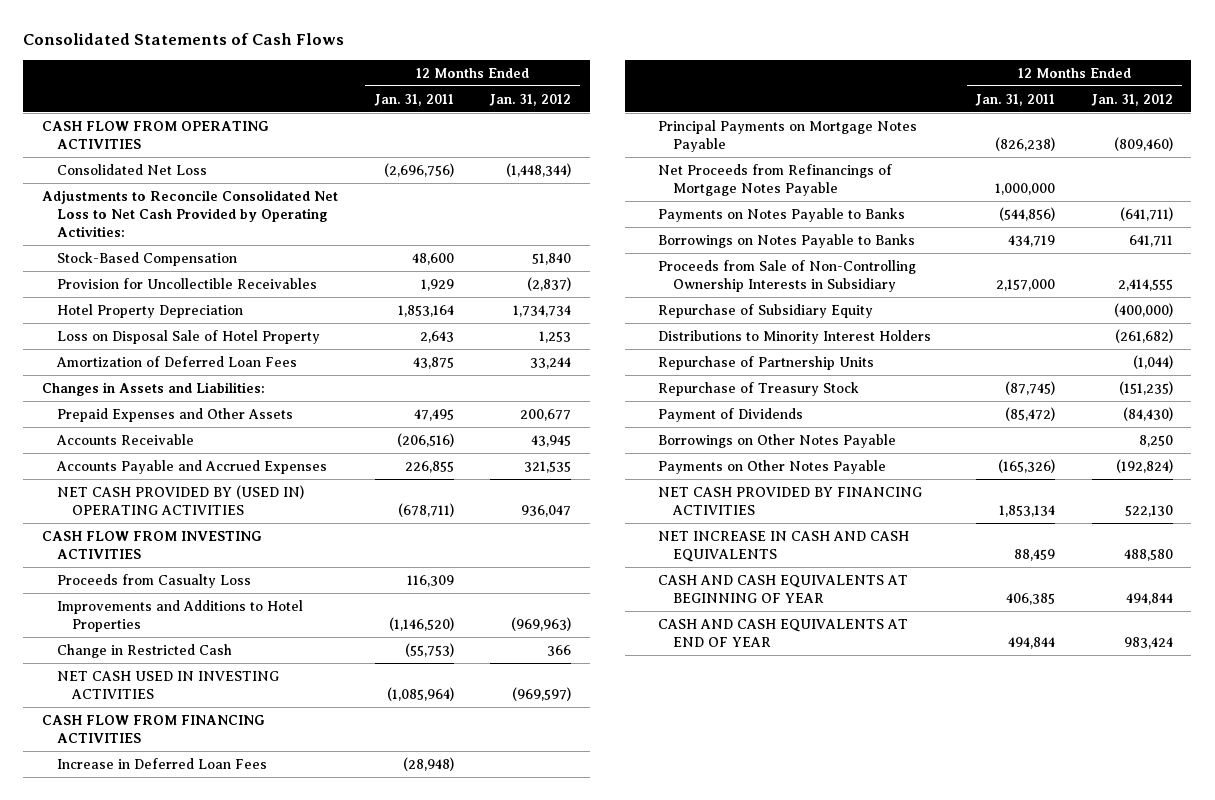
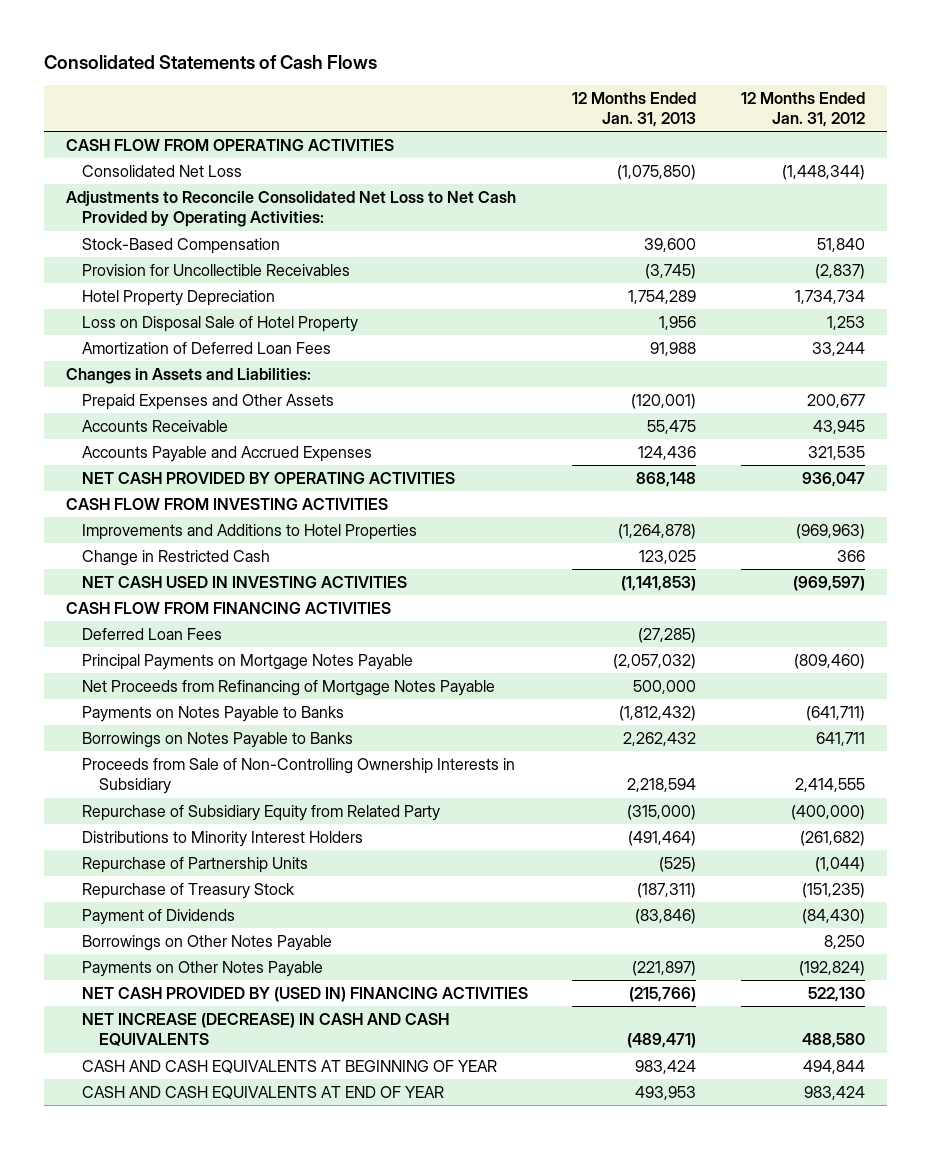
[373,93,454,106] Jan. 31, 2011 -> none
none -> [572,91,697,128] 12 Months Ended Jan. 31, 2013
[56,484,304,515] NET CASH PROVIDED BY (USED IN) OPERATING ACTIVITIES -> [82,472,456,485] NET CASH PROVIDED BY OPERATING ACTIVITIES
[56,573,251,588] Proceeds from Casualty Loss -> none
[56,757,267,769] Increase in Deferred Loan Fees -> [82,628,223,641] Deferred Loan Fees
[658,163,893,196] Net Proceeds from Refinancings of Mortgage Notes Payable -> [82,680,496,697] Net Proceeds from Refinancing of Mortgage Notes Payable
[658,303,874,318] Repurchase of Subsidiary Equity -> [82,805,441,822] Repurchase of Subsidiary Equity from Related Party
[658,486,923,515] NET CASH PROVIDED BY FINANCING ACTIVITIES -> [82,987,529,1003] NET CASH PROVIDED BY (USED IN) FINANCING ACTIVITIES
[658,530,910,562] NET INCREASE IN CASH AND CASH EQUIVALENTS -> [82,1013,450,1047] NET INCREASE (DECREASE) IN CASH AND CASH EQUIVALENTS

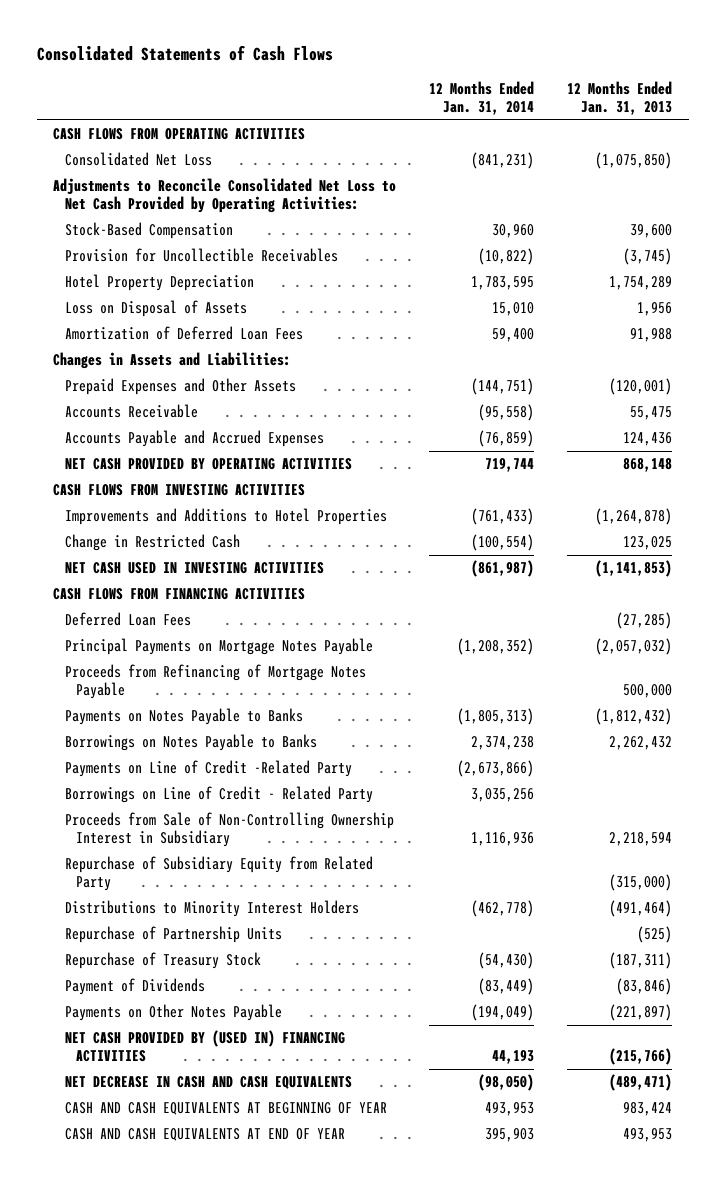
[740,91,865,128] 12 Months Ended Jan. 31, 2012 -> none
none -> [429,80,535,116] 12 Months Ended Jan. 31, 2014
[65,139,394,152] CASH FLOW FROM OPERATING ACTIVITIES -> [53,128,306,141] CASH FLOWS FROM OPERATING ACTIVITIES
[82,316,359,333] Loss on Disposal Sale of Hotel Property -> [64,300,247,318] Loss on Disposal of Assets
[65,498,388,511] CASH FLOW FROM INVESTING ACTIVITIES -> [53,484,306,497] CASH FLOWS FROM INVESTING ACTIVITIES
[65,602,391,615] CASH FLOW FROM FINANCING ACTIVITIES -> [53,588,306,601] CASH FLOWS FROM FINANCING ACTIVITIES
[82,680,496,697] Net Proceeds from Refinancing of Mortgage Notes Payable -> [64,664,366,700] Proceeds from Refinancing of Mortgage Notes Payable
none -> [64,760,352,778] Payments on Line of Credit -Related Party
none -> [64,786,373,804] Borrowings on Line of Credit - Related Party
[82,758,516,795] Proceeds from Sale of Non-Controlling Ownership Interests in Subsidiary -> [64,812,394,848] Proceeds from Sale of Non-Controlling Ownership Interest in Subsidiary
[82,935,333,952] Borrowings on Other Notes Payable -> none
[82,1013,450,1047] NET INCREASE (DECREASE) IN CASH AND CASH EQUIVALENTS -> [64,1076,352,1090] NET DECREASE IN CASH AND CASH EQUIVALENTS

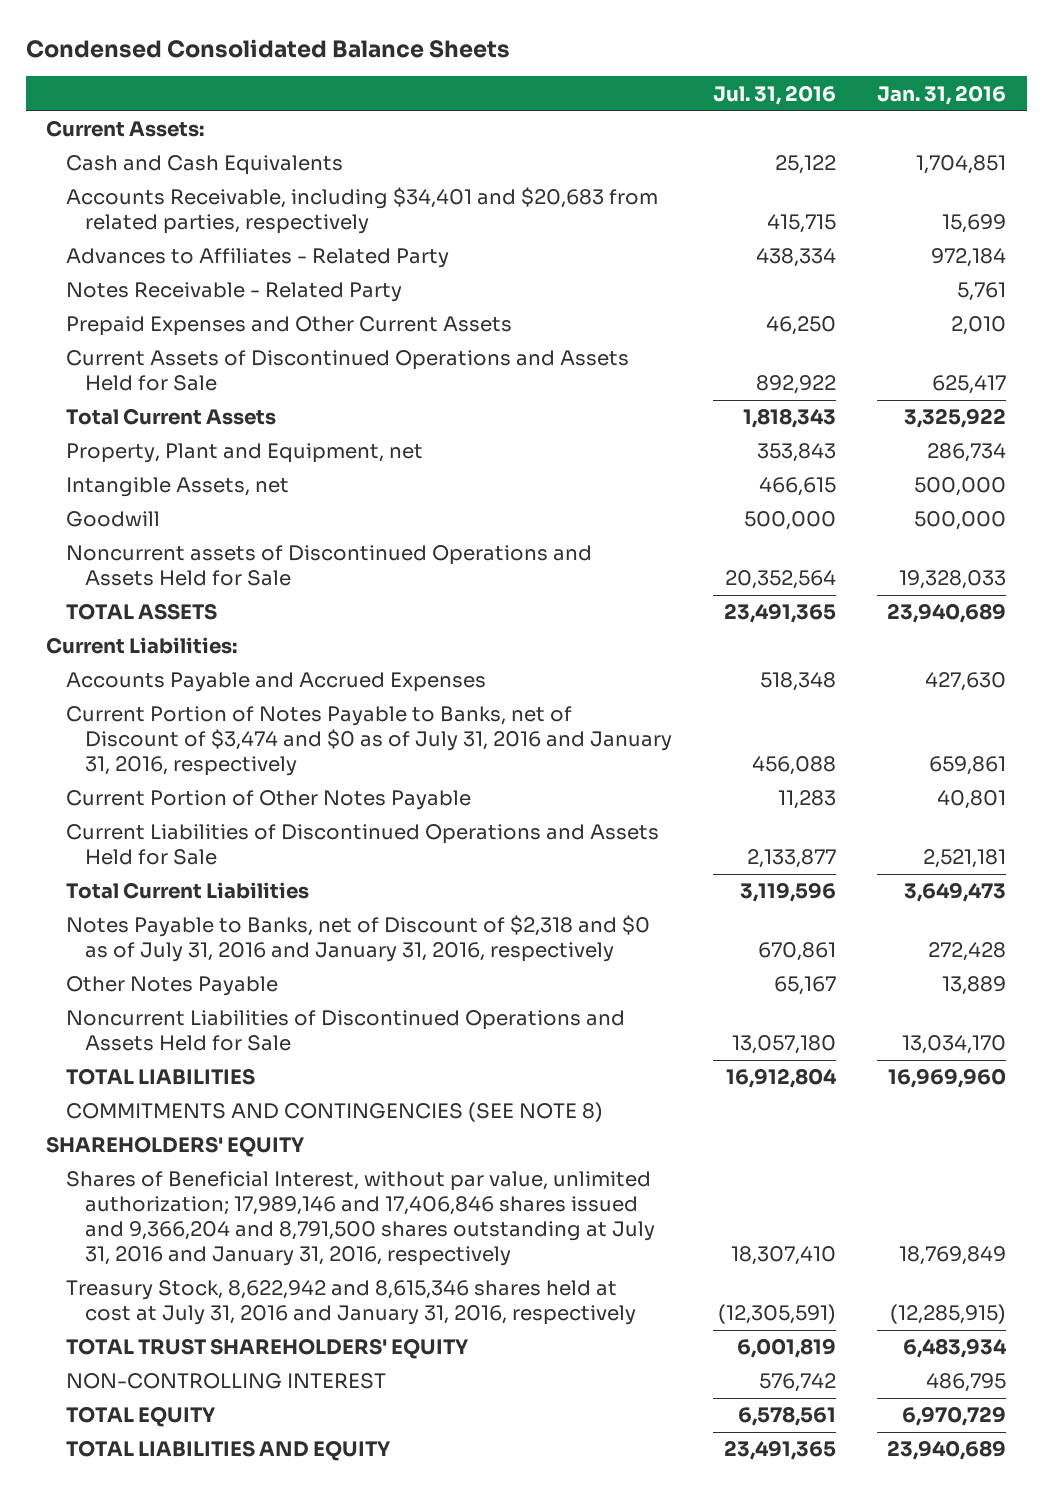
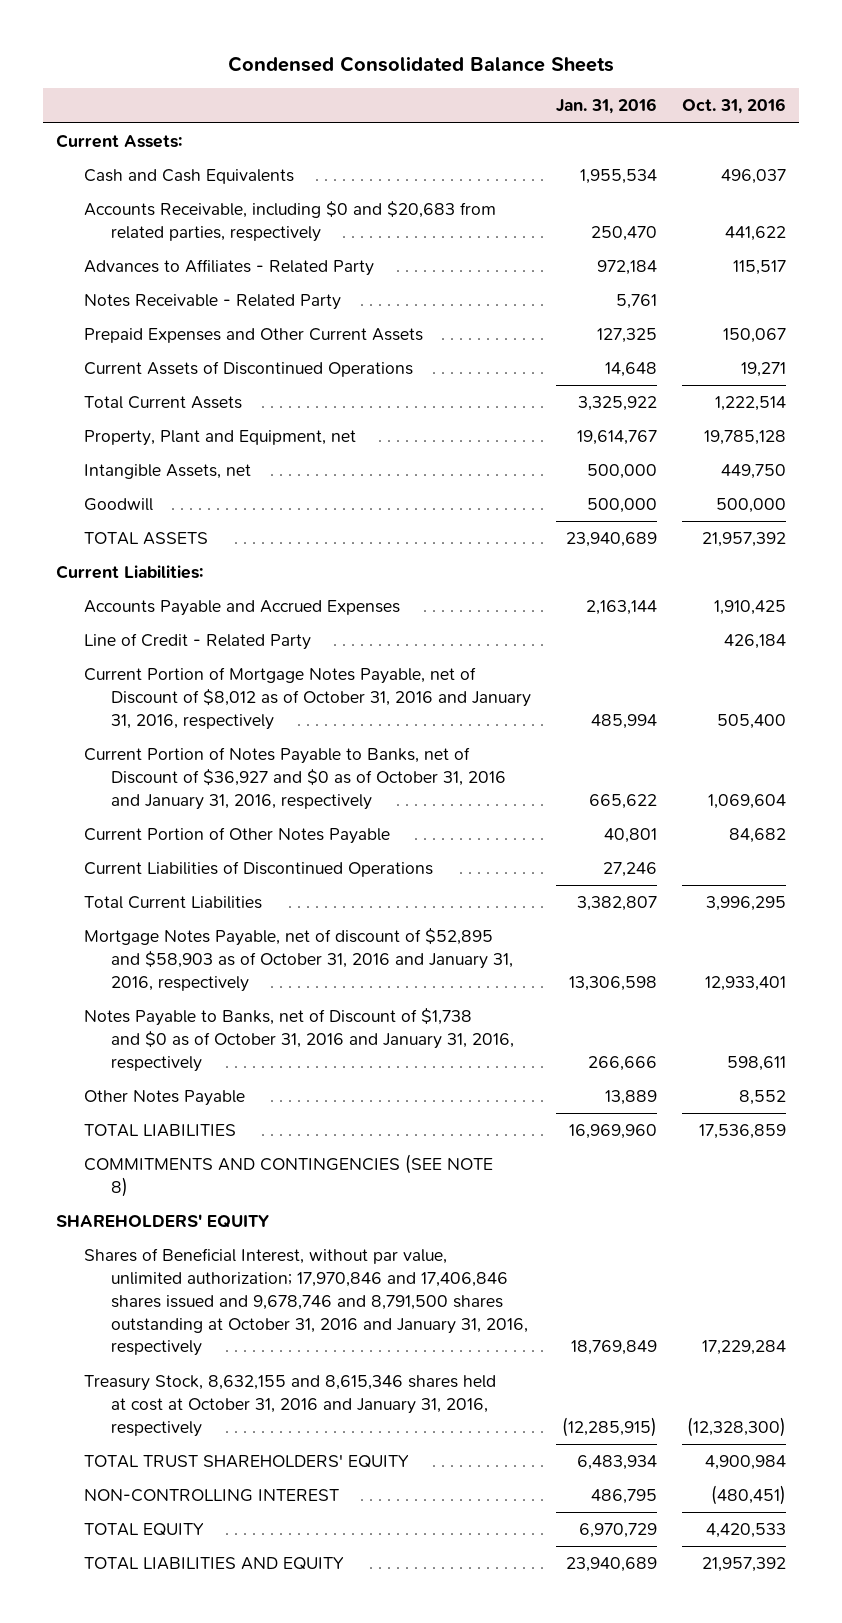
[713,84,837,105] Jul. 31, 2016 -> none
none -> [682,98,787,115] Oct. 31, 2016
[916,155,1007,175] 1,704,851 -> [580,169,658,185] 1,955,534
[65,187,658,235] Accounts Receivable, including $34,401 and $20,683 from related parties, respectively -> [83,201,496,242] Accounts Receivable, including $0 and $20,683 from related parties, respectively
[942,214,1007,234] 15,699 -> [591,225,658,241] 250,470
[951,316,1007,336] 2,010 -> [597,328,658,344] 127,325
[65,350,629,392] Current Assets of Discontinued Operations and Assets Held for Sale -> [83,361,413,378] Current Assets of Discontinued Operations
[932,375,1007,395] 625,417 -> [605,362,658,378] 14,648
[927,443,1007,463] 286,734 -> [577,430,658,446] 19,614,767
[65,545,592,587] Noncurrent assets of Discontinued Operations and Assets Held for Sale -> none
[925,672,1007,692] 427,630 -> [586,600,658,616] 2,163,144
none -> [83,633,311,651] Line of Credit - Related Party
none -> [83,667,532,730] Current Portion of Mortgage Notes Payable, net of Discount of $8,012 as of October 31, 2016 and January 31, 2016, respectively
[65,706,673,777] Current Portion of Notes Payable to Banks, net of Discount of $3,474 and $0 as of July 31, 2016 and January 31, 2016, respectively -> [83,747,507,810] Current Portion of Notes Payable to Banks, net of Discount of $36,927 and $0 as of October 31, 2016 and January 31, 2016, respectively
[929,756,1007,776] 659,861 -> [589,793,658,809] 665,622
[65,824,659,866] Current Liabilities of Discontinued Operations and Assets Held for Sale -> [83,861,433,878] Current Liabilities of Discontinued Operations
[923,849,1007,869] 2,521,181 -> [603,862,658,878] 27,246
[904,882,1007,903] 3,649,473 -> [577,896,658,912] 3,382,807
none -> [83,928,514,992] Mortgage Notes Payable, net of discount of $52,895 and $58,903 as of October 31, 2016 and January 31, 2016, respectively
[65,915,650,963] Notes Payable to Banks, net of Discount of $2,318 and $0 as of July 31, 2016 and January 31, 2016, respectively -> [83,1008,515,1072] Notes Payable to Banks, net of Discount of $1,738 and $0 as of October 31, 2016 and January 31, 2016, respectively
[928,942,1007,962] 272,428 -> [588,1055,658,1071] 266,666
[65,1010,625,1052] Noncurrent Liabilities of Discontinued Operations and Assets Held for Sale -> none
[65,1171,656,1267] Shares of Beneficial Interest, without par value, unlimited authorization; 17,989,146 and 17,406,846 shares issued and 9,366,204 and 8,791,500 shares outstanding at July 31, 2016 and January 31, 2016, respectively -> [83,1248,529,1357] Shares of Beneficial Interest, without par value, unlimited authorization; 17,970,846 and 17,406,846 shares issued and 9,678,746 and 8,791,500 shares outstanding at October 31, 2016 and January 31, 2016, respectively
[65,1280,637,1326] Treasury Stock, 8,622,942 and 8,615,346 shares held at cost at July 31, 2016 and January 31, 2016, respectively -> [83,1375,496,1437] Treasury Stock, 8,632,155 and 8,615,346 shares held at cost at October 31, 2016 and January 31, 2016, respectively

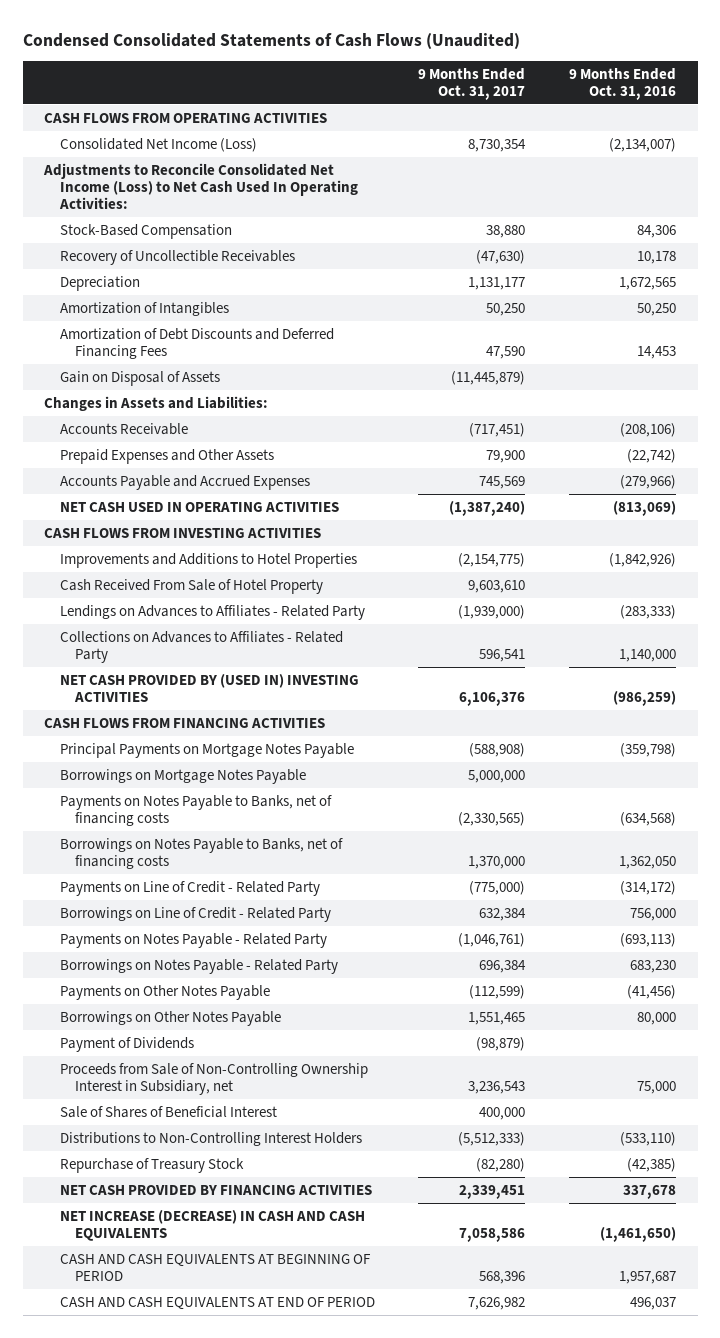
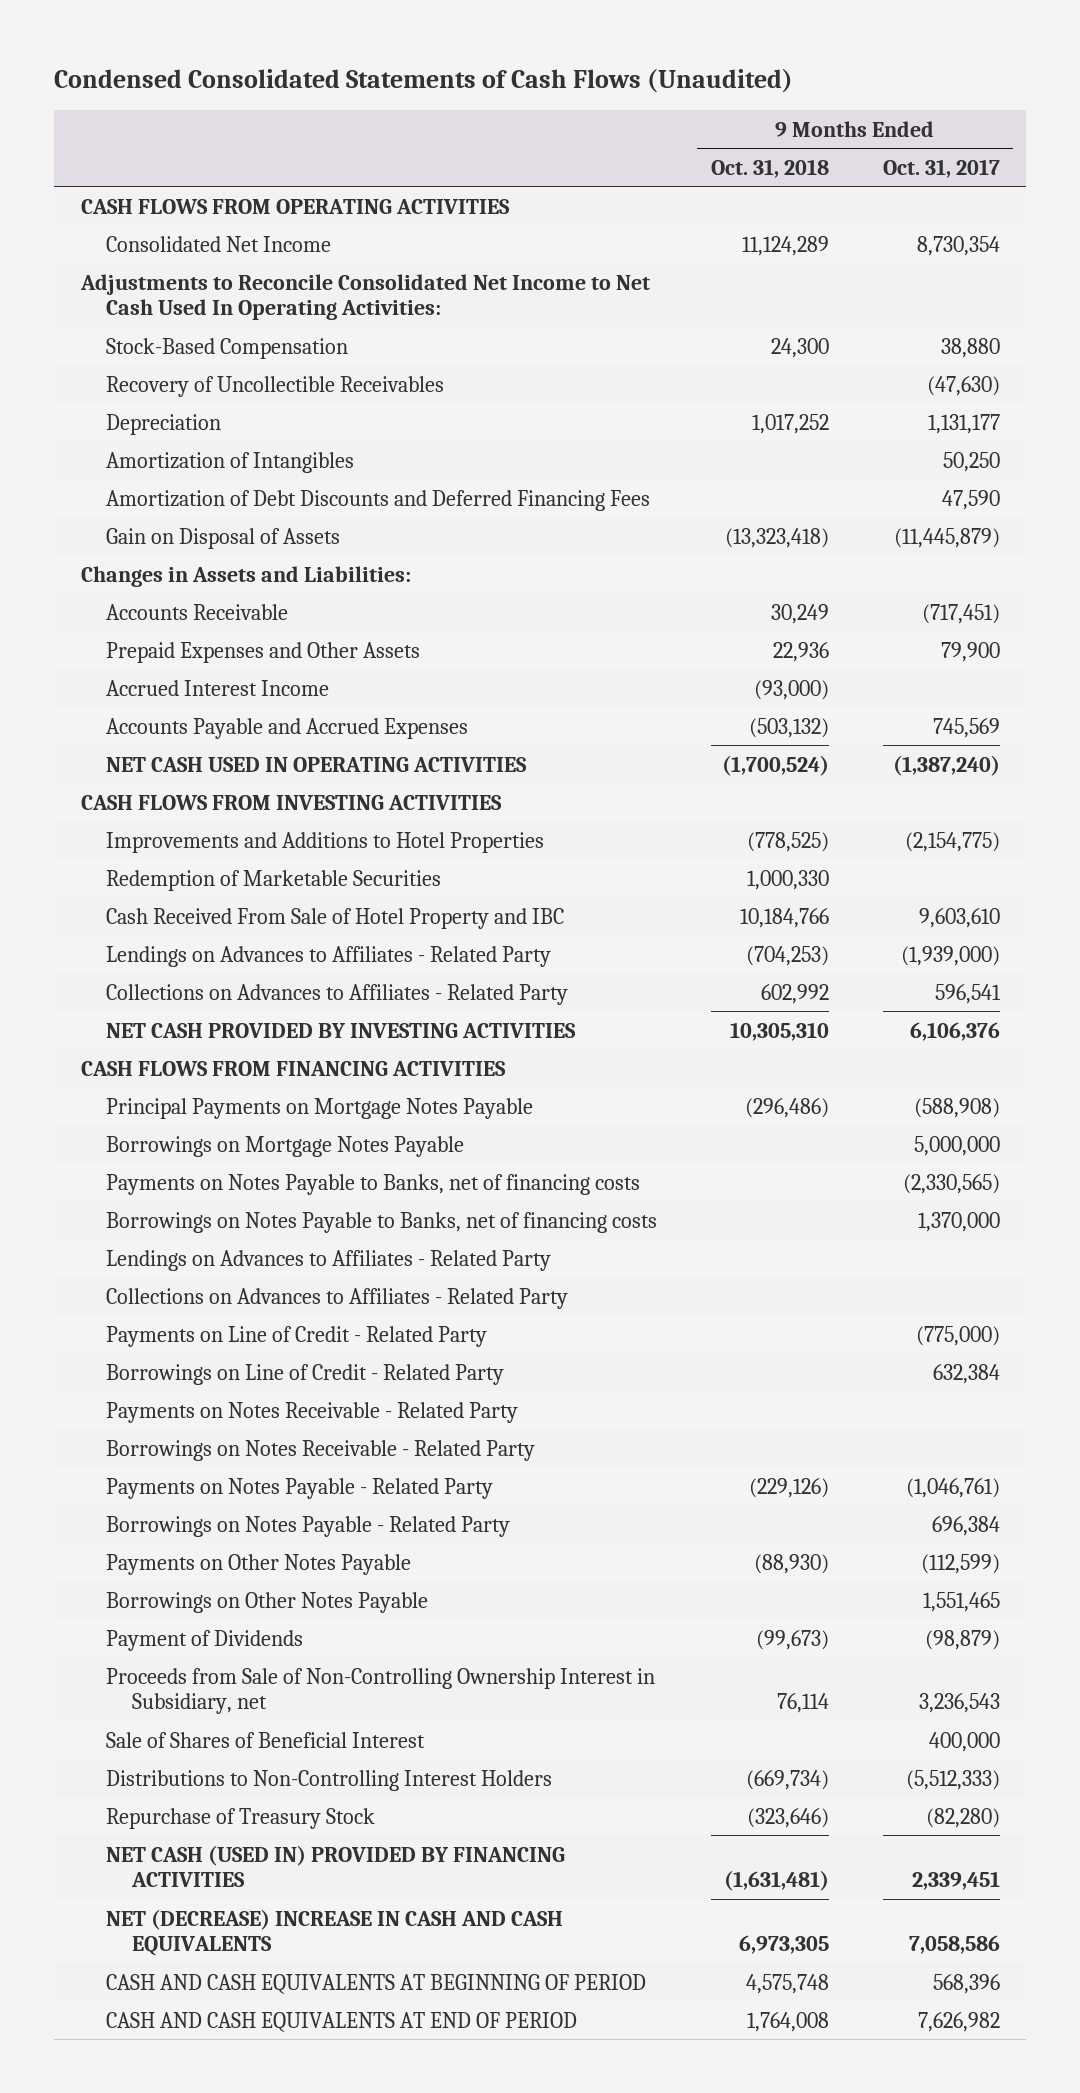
[569,67,677,100] 9 Months Ended Oct. 31, 2016 -> none
none -> [710,158,829,178] Oct. 31, 2018
[59,137,257,152] Consolidated Net Income (Loss) -> [106,235,332,252] Consolidated Net Income
[43,162,358,210] Adjustments to Reconcile Consolidated Net Income (Loss) to Net Cash Used In Operating Activities: -> [79,273,650,321] Adjustments to Reconcile Consolidated Net Income to Net Cash Used In Operating Activities:
none -> [106,679,330,696] Accrued Interest Income
none -> [106,869,442,891] Redemption of Marketable Securities
[59,578,323,594] Cash Received From Sale of Hotel Property -> [106,907,565,929] Cash Received From Sale of Hotel Property and IBC
[59,673,359,703] NET CASH PROVIDED BY (USED IN) INVESTING ACTIVITIES -> [106,1022,577,1038] NET CASH PROVIDED BY INVESTING ACTIVITIES
none -> [106,1249,552,1271] Lendings on Advances to Affiliates - Related Party
none -> [106,1287,569,1309] Collections on Advances to Affiliates - Related Party
none -> [106,1401,519,1423] Payments on Notes Receivable - Related Party
none -> [106,1439,536,1461] Borrowings on Notes Receivable - Related Party
[59,1184,372,1195] NET CASH PROVIDED BY FINANCING ACTIVITIES -> [106,1844,566,1888] NET CASH (USED IN) PROVIDED BY FINANCING ACTIVITIES
[59,1209,365,1242] NET INCREASE (DECREASE) IN CASH AND CASH EQUIVALENTS -> [106,1908,564,1957] NET (DECREASE) INCREASE IN CASH AND CASH EQUIVALENTS

